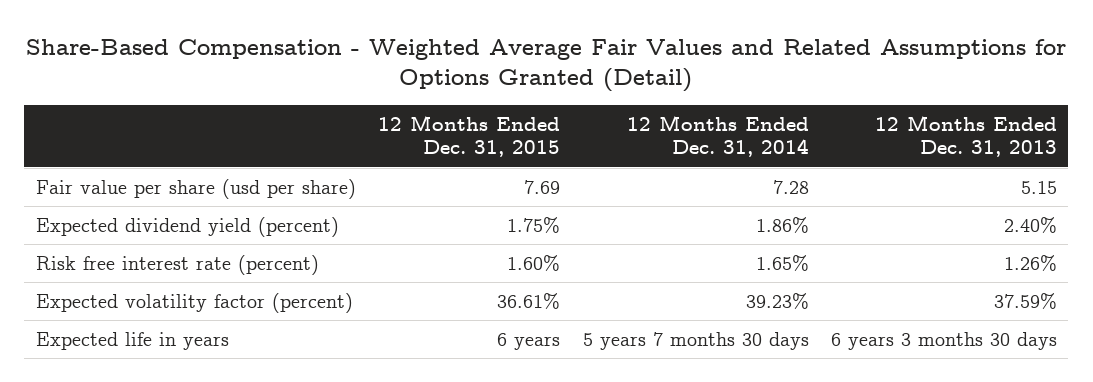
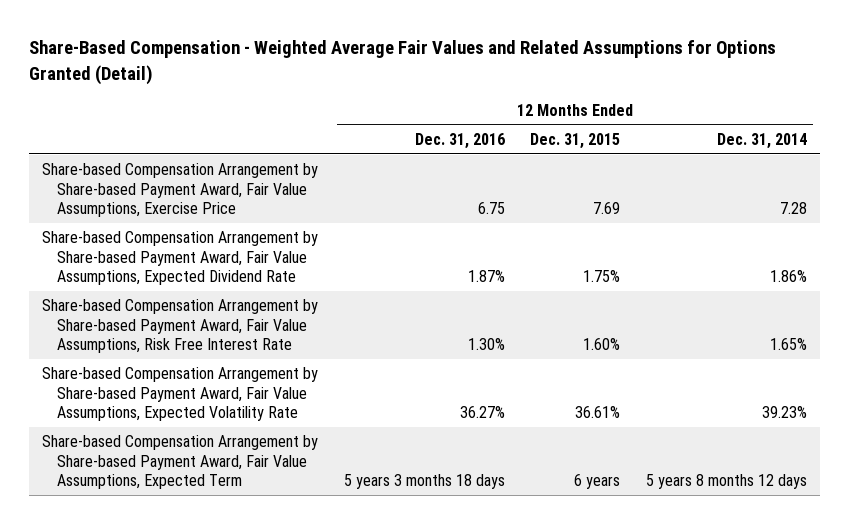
[875,114,1058,158] 12 Months Ended Dec. 31, 2013 -> none
none -> [414,132,505,149] Dec. 31, 2016
[35,331,229,350] Expected life in years -> none
[35,178,356,199] Fair value per share (usd per share) -> [42,163,319,218] Share-based Compensation Arrangement by Share-based Payment Award, Fair Value Assumptions, Exercise Price
[35,216,339,237] Expected dividend yield (percent) -> [42,231,319,286] Share-based Compensation Arrangement by Share-based Payment Award, Fair Value Assumptions, Expected Dividend Rate
[35,254,319,275] Risk free interest rate (percent) -> [42,299,319,354] Share-based Compensation Arrangement by Share-based Payment Award, Fair Value Assumptions, Risk Free Interest Rate
[35,292,353,313] Expected volatility factor (percent) -> [42,367,319,422] Share-based Compensation Arrangement by Share-based Payment Award, Fair Value Assumptions, Expected Volatility Rate
none -> [42,435,319,490] Share-based Compensation Arrangement by Share-based Payment Award, Fair Value Assumptions, Expected Term

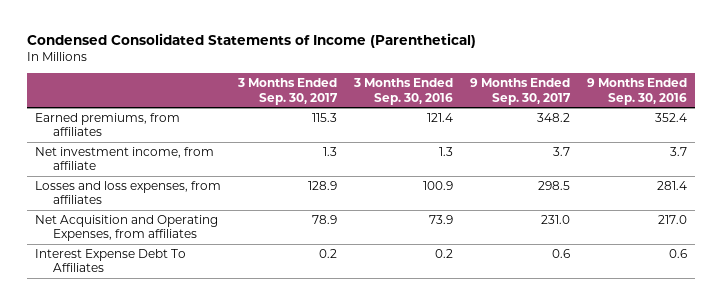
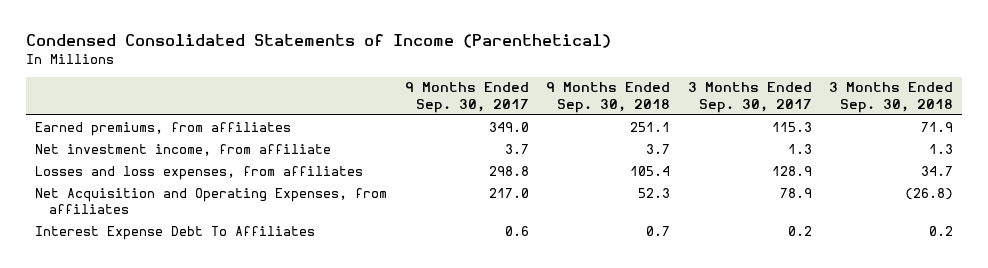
[353,78,454,105] 3 Months Ended Sep. 30, 2016 -> none
[586,78,687,105] 9 Months Ended Sep. 30, 2016 -> none
none -> [546,82,671,114] 9 Months Ended Sep. 30, 2018
none -> [829,82,954,114] 3 Months Ended Sep. 30, 2018
[536,112,570,122] 348.2 -> [488,121,529,132] 349.0
[537,180,570,190] 298.5 -> [488,165,529,176] 298.8
[540,214,570,224] 231.0 -> [488,187,529,198] 217.0

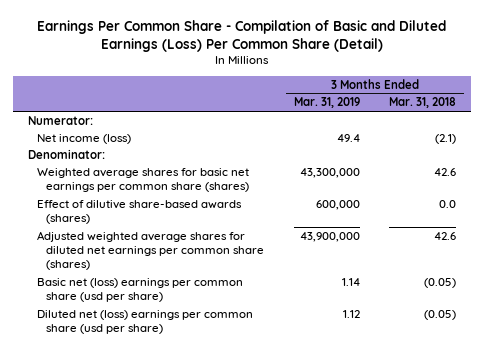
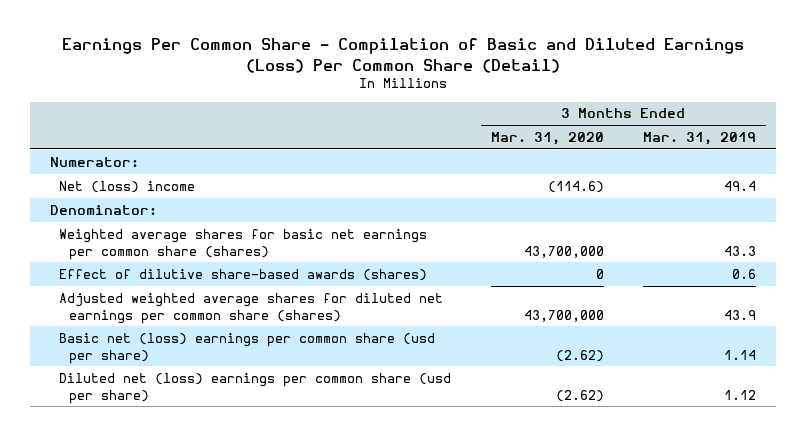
[389,97,457,109] Mar. 31, 2018 -> none
none -> [490,131,604,145] Mar. 31, 2020
[36,133,131,144] Net income (loss) -> [59,180,196,193] Net (loss) income
[299,167,360,178] 43,300,000 -> [724,245,757,256] 43.3
[315,199,360,210] 600,000 -> [732,268,757,279] 0.6
[299,231,360,242] 43,900,000 -> [724,309,757,320] 43.9

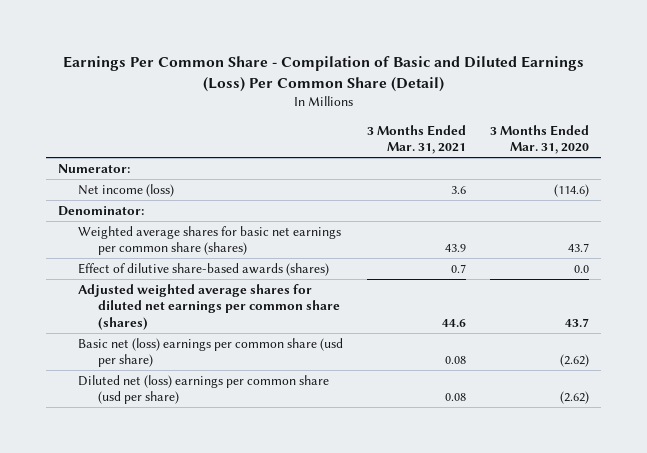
[643,131,757,145] Mar. 31, 2019 -> none
none -> [367,124,467,155] 3 Months Ended Mar. 31, 2021
[59,180,196,193] Net (loss) income -> [78,183,175,197] Net income (loss)
[523,245,604,258] 43,700,000 -> [567,243,589,253] 43.7
[595,268,604,279] 0 -> [573,264,589,273] 0.0
[523,309,604,322] 43,700,000 -> [564,317,589,327] 43.7

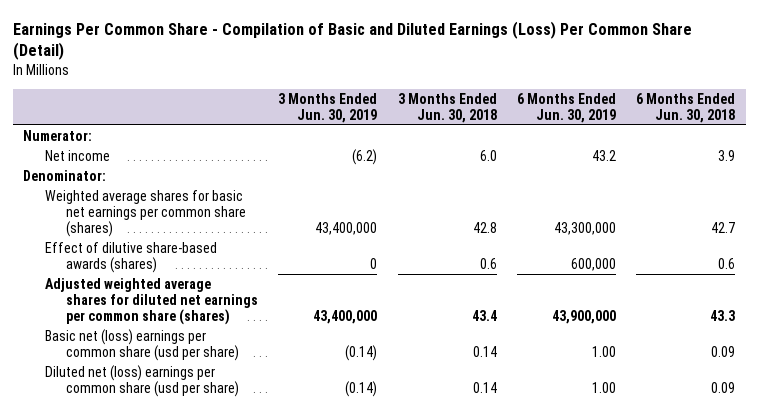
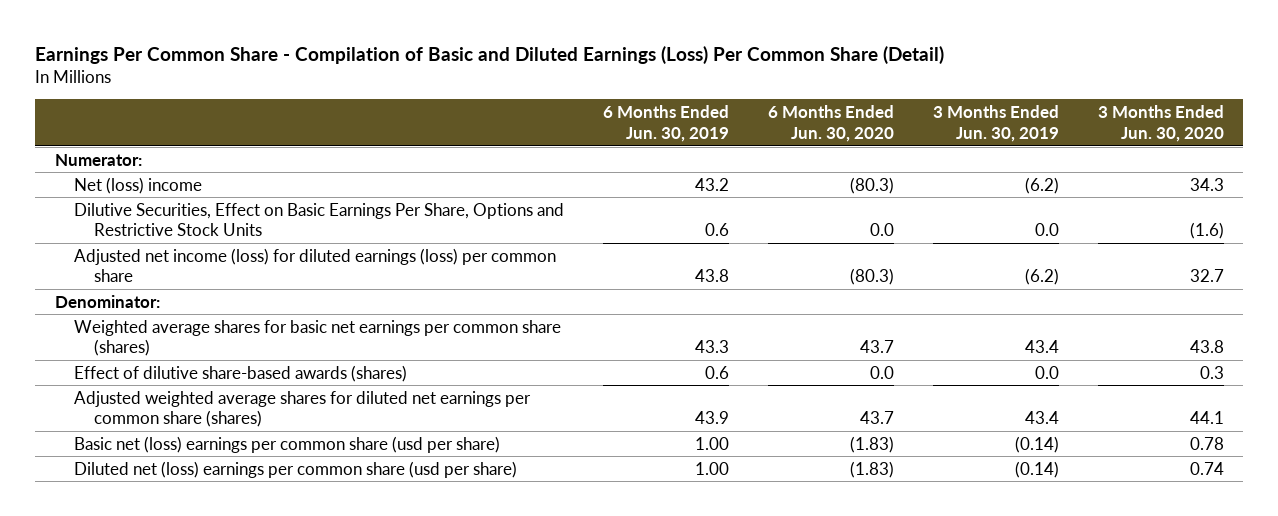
[397,92,497,123] 3 Months Ended Jun. 30, 2018 -> none
[636,92,736,123] 6 Months Ended Jun. 30, 2018 -> none
none -> [767,105,894,142] 6 Months Ended Jun. 30, 2020
none -> [1097,105,1224,142] 3 Months Ended Jun. 30, 2020
[44,149,110,161] Net income -> [74,176,203,194] Net (loss) income
none -> [74,202,565,237] Dilutive Securities, Effect on Basic Earnings Per Share, Options and Restrictive Stock Units
none -> [74,247,557,283] Adjusted net income (loss) for diluted earnings (loss) per common share
[315,221,378,235] 43,400,000 -> [1024,340,1059,354] 43.4
[553,221,616,235] 43,300,000 -> [694,340,729,354] 43.3
[370,257,378,269] 0 -> [1034,365,1059,379] 0.0
[570,257,616,271] 600,000 -> [704,365,729,379] 0.6
[313,309,378,324] 43,400,000 -> [1024,411,1059,425] 43.4
[551,309,616,324] 43,900,000 -> [694,411,729,425] 43.9

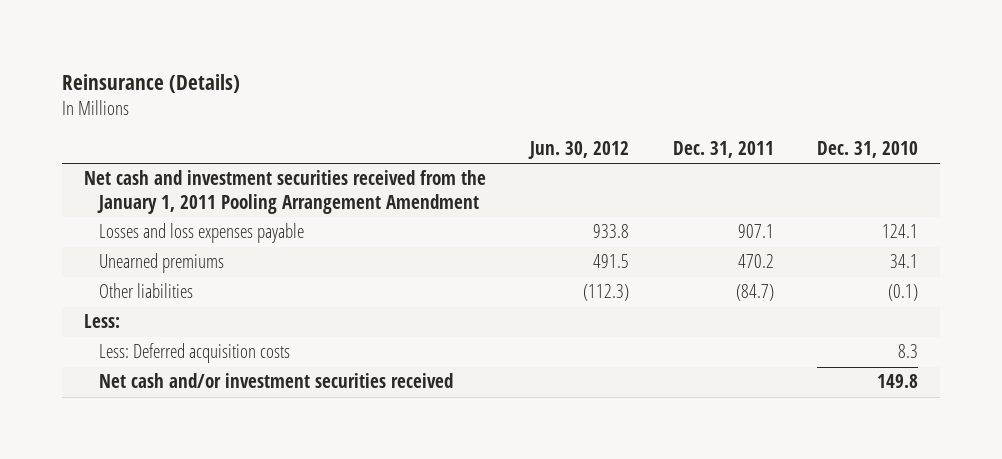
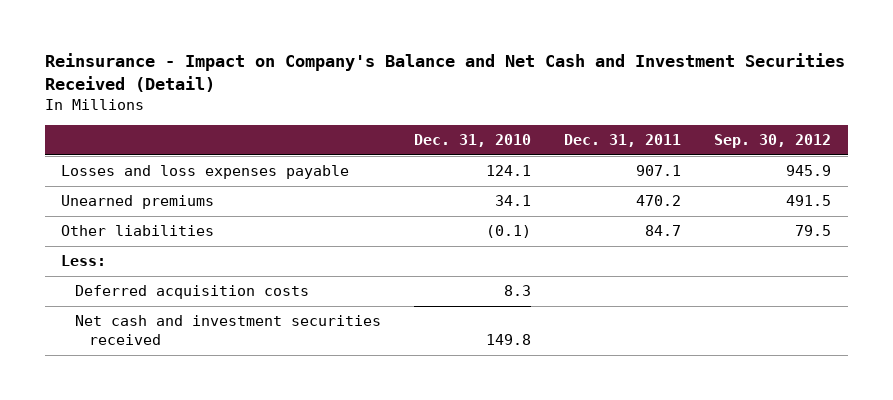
[62,74,241,94] Reinsurance (Details) -> [44,53,845,93] Reinsurance - Impact on Company's Balance and Net Cash and Investment Securities Received (Detail)
[527,140,629,159] Jun. 30, 2012 -> none
none -> [714,133,832,148] Sep. 30, 2012
[83,170,486,214] Net cash and investment securities received from the January 1, 2011 Pooling Arrangement Amendment -> none
[735,284,774,302] (84.7) -> [645,225,682,237] 84.7
[98,343,290,364] Less: Deferred acquisition costs -> [74,285,309,300] Deferred acquisition costs
[98,373,453,389] Net cash and/or investment securities received -> [74,315,381,346] Net cash and investment securities received

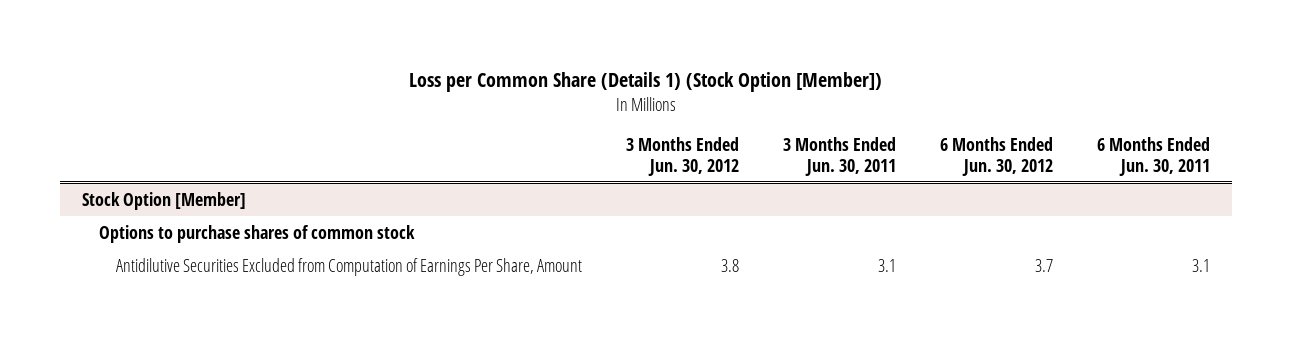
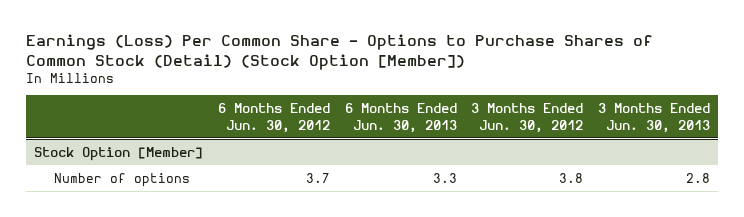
[409,72,883,93] Loss per Common Share (Details 1) (Stock Option [Member]) -> [26,33,654,70] Earnings (Loss) Per Common Share - Options to Purchase Shares of Common Stock (Detail) (Stock Option [Member])
[782,136,896,176] 3 Months Ended Jun. 30, 2011 -> none
[1096,136,1210,176] 6 Months Ended Jun. 30, 2011 -> none
none -> [344,103,457,133] 6 Months Ended Jun. 30, 2013
none -> [598,103,711,133] 3 Months Ended Jun. 30, 2013
[99,224,416,243] Options to purchase shares of common stock -> none
[115,257,582,276] Antidilutive Securities Excluded from Computation of Earnings Per Share, Amount -> [53,172,190,187] Number of options

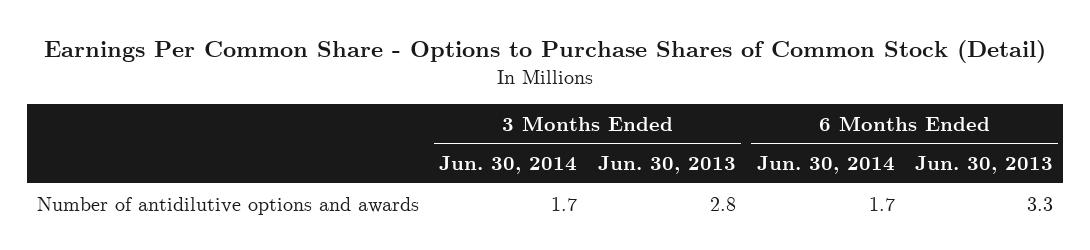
[26,33,654,70] Earnings (Loss) Per Common Share - Options to Purchase Shares of Common Stock (Detail) (Stock Option [Member]) -> [44,40,1047,64] Earnings Per Common Share - Options to Purchase Shares of Common Stock (Detail)
[217,103,330,133] 6 Months Ended Jun. 30, 2012 -> none
[471,103,584,133] 3 Months Ended Jun. 30, 2012 -> none
none -> [439,155,578,174] Jun. 30, 2014
none -> [756,155,895,174] Jun. 30, 2014
[33,146,203,161] Stock Option [Member] -> none
[53,172,190,187] Number of options -> [36,196,419,215] Number of antidilutive options and awards

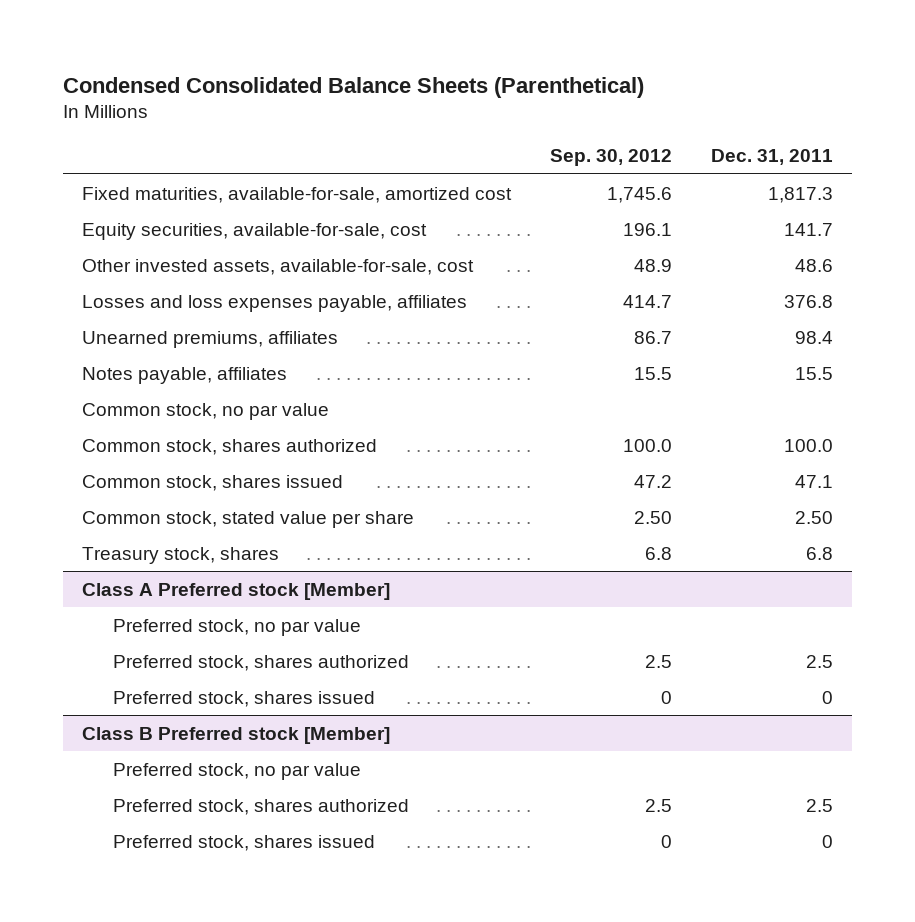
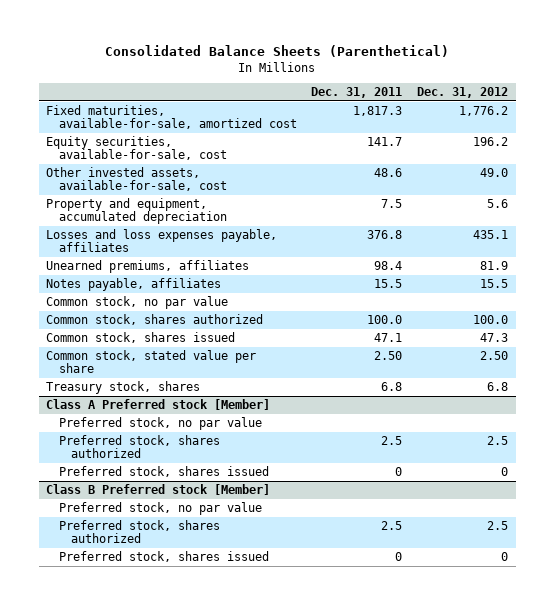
[63,76,645,98] Condensed Consolidated Balance Sheets (Parenthetical) -> [105,45,450,58] Consolidated Balance Sheets (Parenthetical)
[550,149,673,167] Sep. 30, 2012 -> none
none -> [417,87,509,99] Dec. 31, 2012
none -> [46,198,227,225] Property and equipment, accumulated depreciation

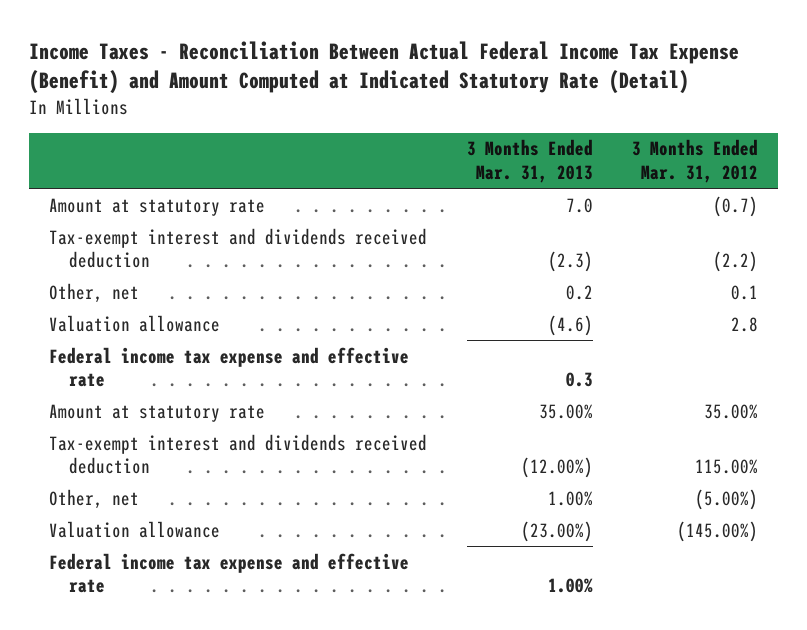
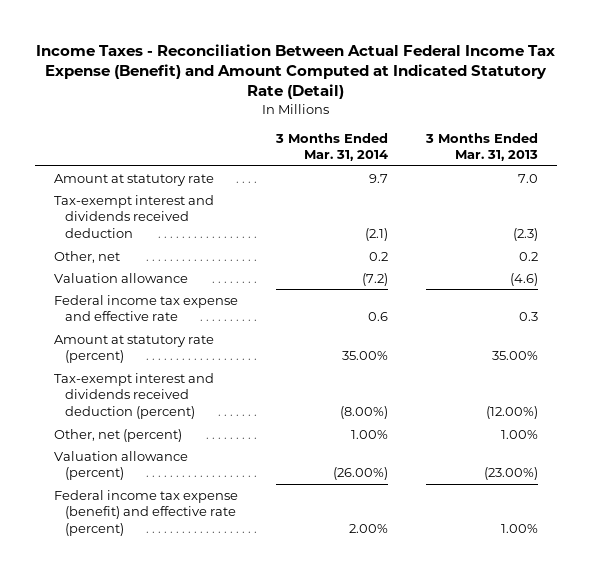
[632,139,759,183] 3 Months Ended Mar. 31, 2012 -> none
none -> [275,132,389,162] 3 Months Ended Mar. 31, 2014
[49,403,266,422] Amount at statutory rate -> [54,334,215,364] Amount at statutory rate (percent)
[49,433,428,474] Tax-exempt interest and dividends received deduction -> [54,372,215,420] Tax-exempt interest and dividends received deduction (percent)
[49,488,140,509] Other, net -> [54,428,183,442] Other, net (percent)
[49,520,221,538] Valuation allowance -> [54,450,189,481] Valuation allowance (percent)
[49,552,410,593] Federal income tax expense and effective rate -> [54,489,239,537] Federal income tax expense (benefit) and effective rate (percent)

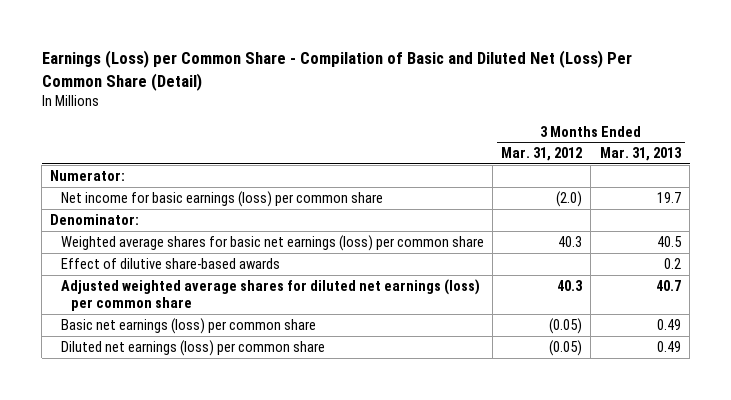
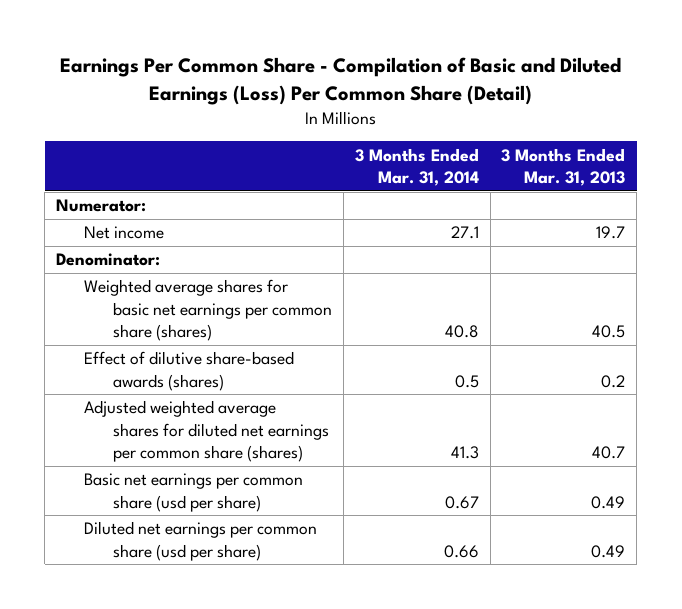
[41,50,632,91] Earnings (Loss) per Common Share - Compilation of Basic and Diluted Net (Loss) Per Common Share (Detail) -> [59,57,621,105] Earnings Per Common Share - Compilation of Basic and Diluted Earnings (Loss) Per Common Share (Detail)
[501,147,583,162] Mar. 31, 2012 -> none
none -> [354,147,479,186] 3 Months Ended Mar. 31, 2014
[60,190,383,207] Net income for basic earnings (loss) per common share -> [84,226,165,240] Net income
[60,234,484,251] Weighted average shares for basic net earnings (loss) per common share -> [84,279,332,342] Weighted average shares for basic net earnings per common share (shares)
[60,257,280,269] Effect of dilutive share-based awards -> [84,351,295,391] Effect of dilutive share-based awards (shares)
[60,278,480,311] Adjusted weighted average shares for diluted net earnings (loss) per common share -> [84,400,329,463] Adjusted weighted average shares for diluted net earnings per common share (shares)
[60,317,316,334] Basic net earnings (loss) per common share -> [84,473,304,512] Basic net earnings per common share (usd per share)
[60,339,325,356] Diluted net earnings (loss) per common share -> [84,521,318,561] Diluted net earnings per common share (usd per share)

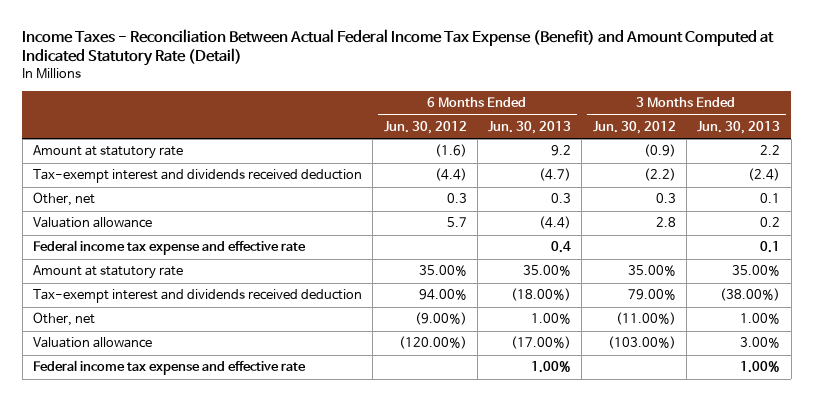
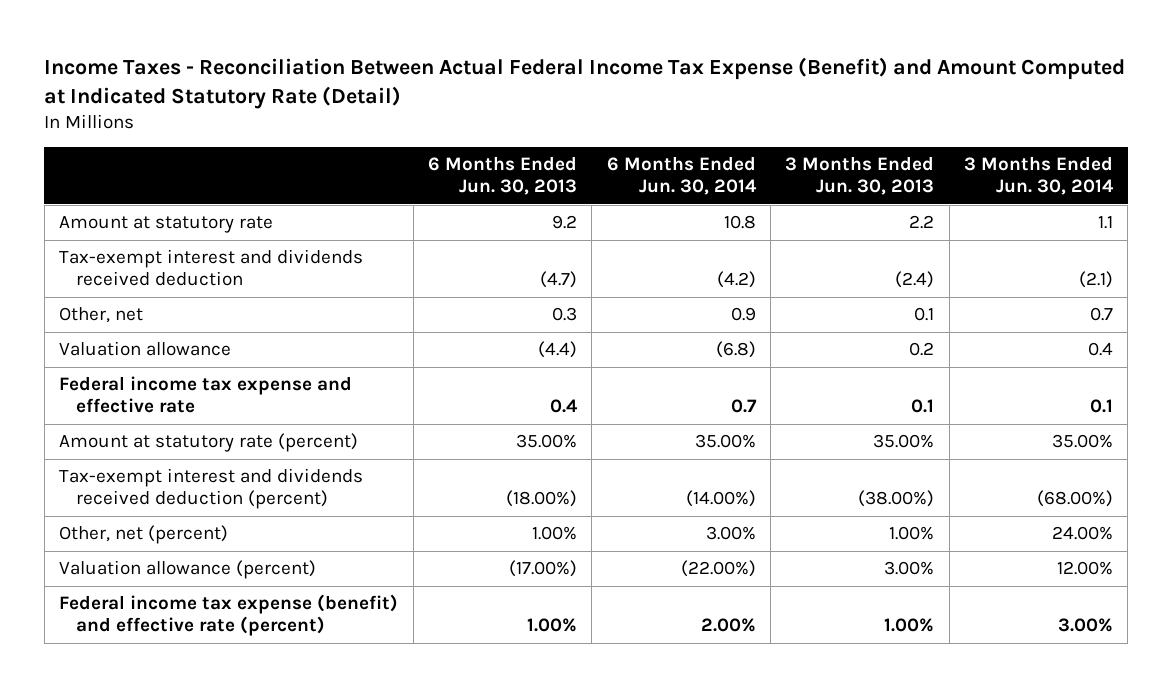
[383,120,467,134] Jun. 30, 2012 -> none
[592,120,676,134] Jun. 30, 2012 -> none
none -> [606,156,757,196] 6 Months Ended Jun. 30, 2014
none -> [963,156,1114,196] 3 Months Ended Jun. 30, 2014
[33,265,184,280] Amount at statutory rate -> [59,433,359,453] Amount at statutory rate (percent)
[33,289,363,304] Tax-exempt interest and dividends received deduction -> [59,468,364,510] Tax-exempt interest and dividends received deduction (percent)
[33,312,96,327] Other, net -> [59,525,229,545] Other, net (percent)
[33,337,153,349] Valuation allowance -> [59,560,317,580] Valuation allowance (percent)
[33,360,307,376] Federal income tax expense and effective rate -> [59,594,399,637] Federal income tax expense (benefit) and effective rate (percent)

